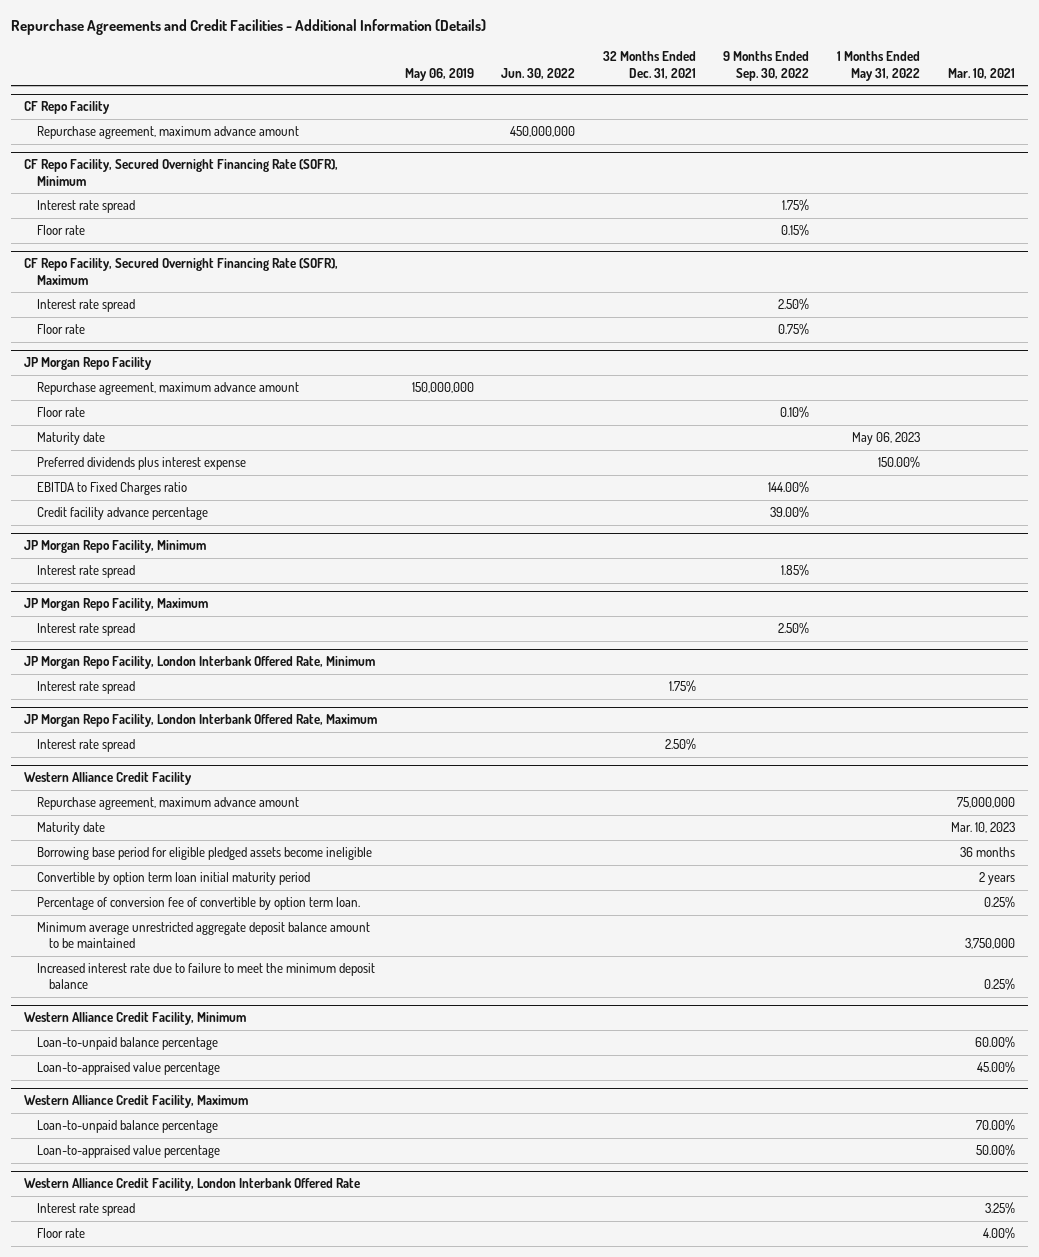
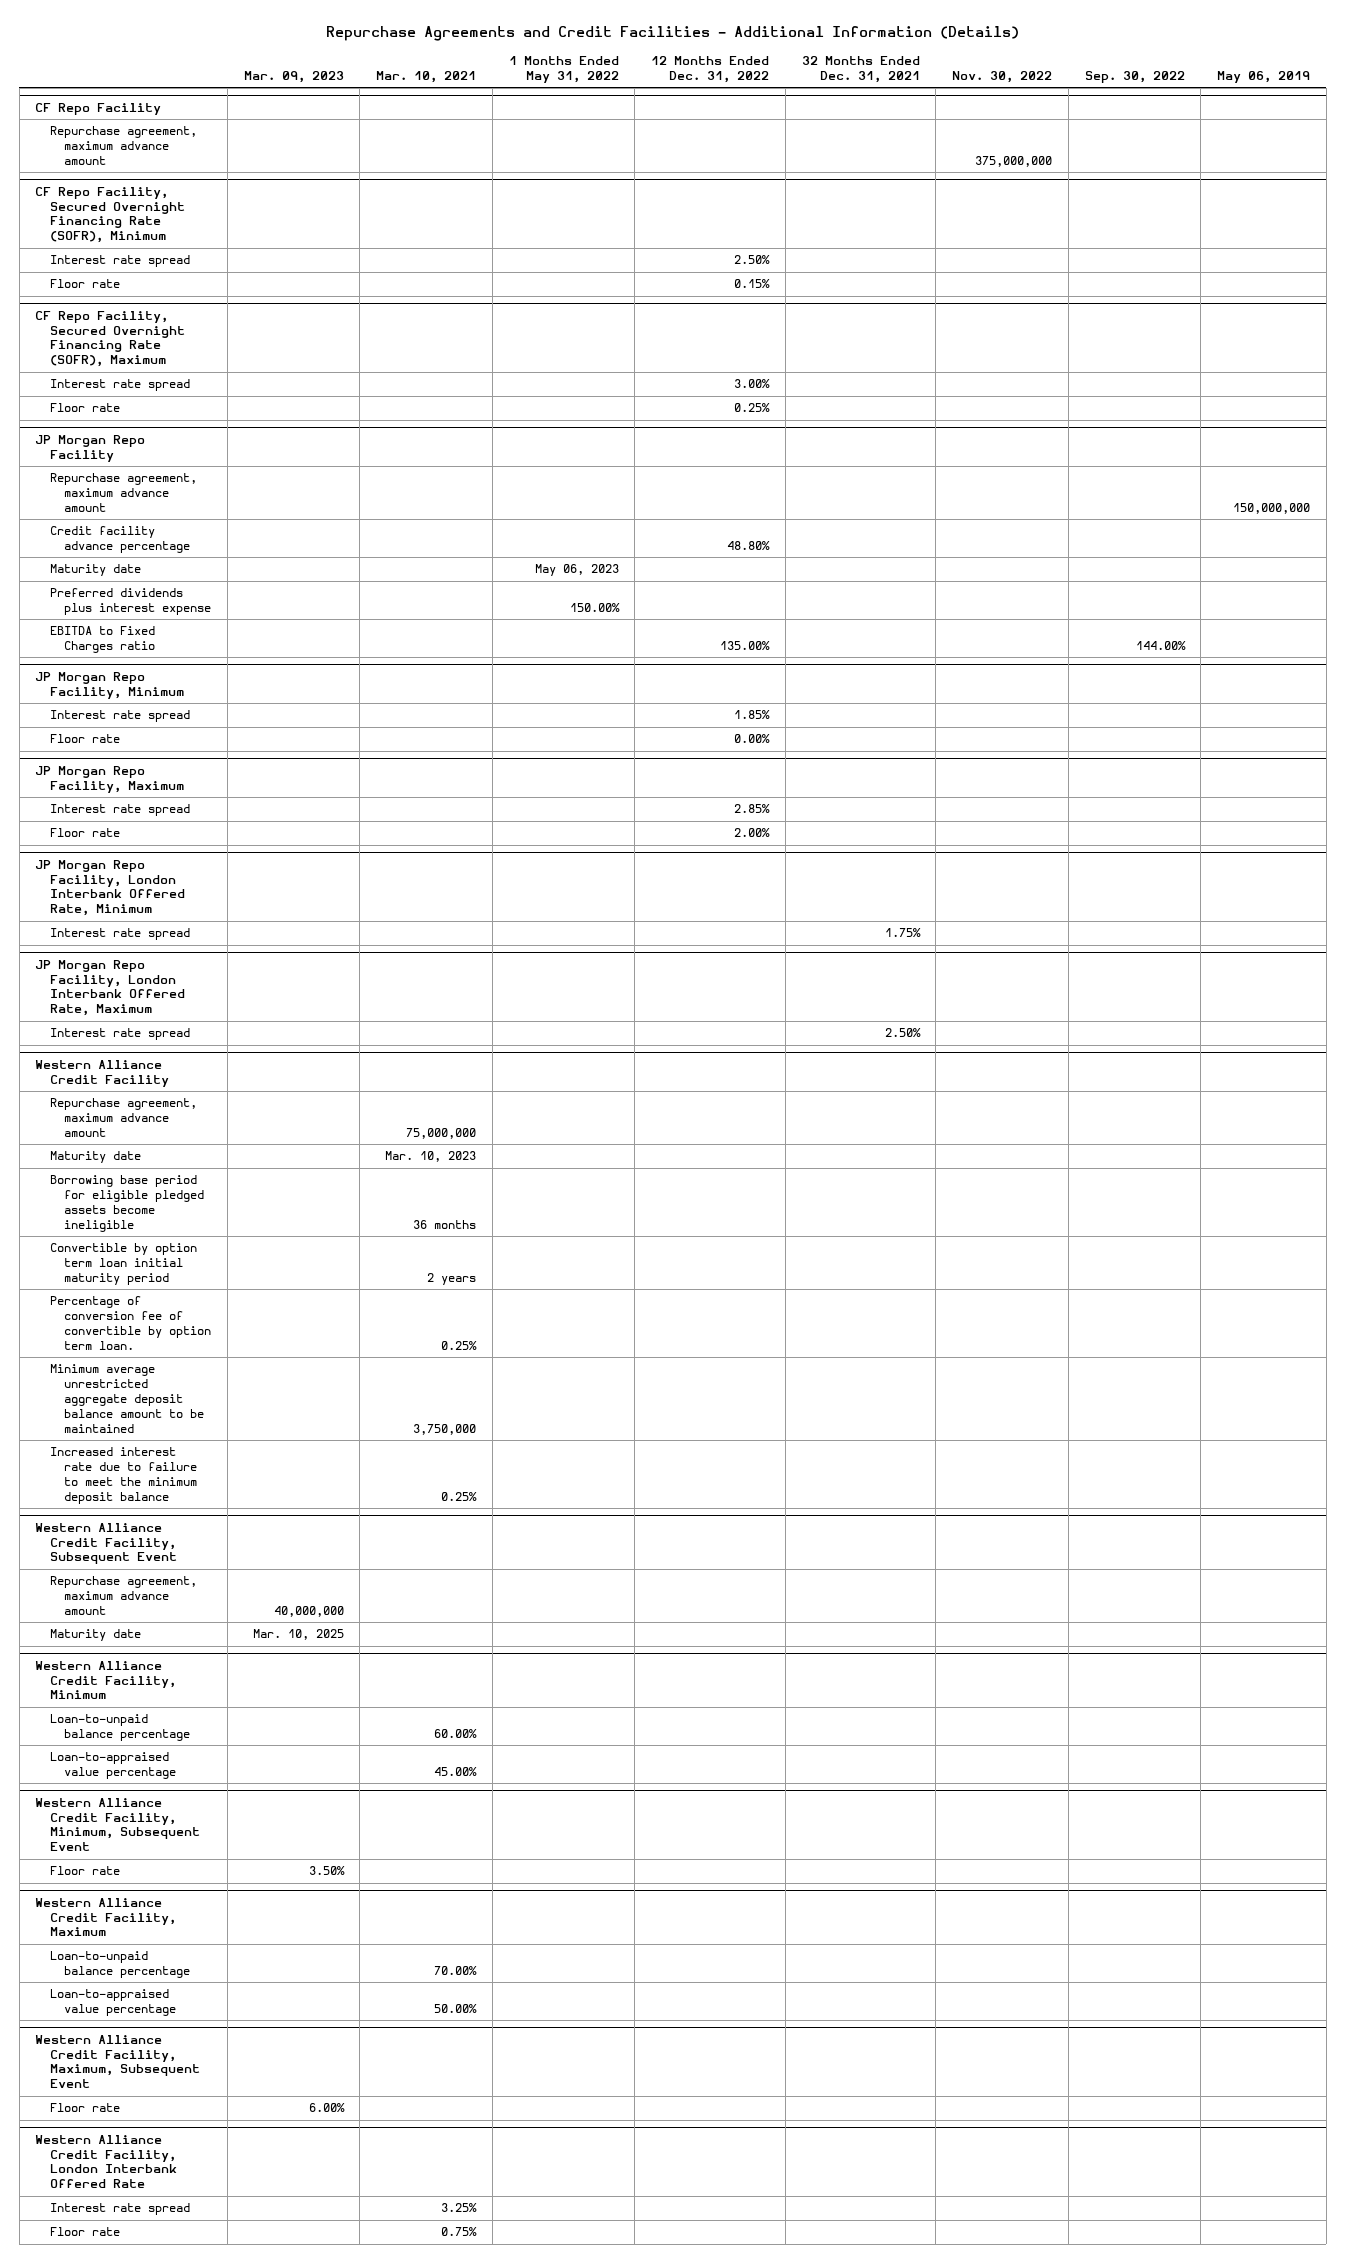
[501,67,576,79] Jun. 30, 2022 -> none
[723,51,810,81] 9 Months Ended Sep. 30, 2022 -> none
none -> [243,71,344,84] Mar. 09, 2023
none -> [651,56,770,84] 12 Months Ended Dec. 31, 2022
none -> [952,71,1053,84] Nov. 30, 2022
none -> [1084,71,1185,84] Sep. 30, 2022
[36,407,85,418] Floor rate -> none
[36,507,208,521] Credit facility advance percentage -> [49,526,191,554] Credit facility advance percentage
none -> [49,734,120,744] Floor rate
none -> [49,828,120,838] Floor rate
none -> [35,1522,177,1565] Western Alliance Credit Facility, Subsequent Event
none -> [49,1576,197,1615] Repurchase agreement, maximum advance amount
none -> [49,1629,141,1642] Maturity date
none -> [35,1797,200,1852] Western Alliance Credit Facility, Minimum, Subsequent Event
none -> [49,1866,120,1876] Floor rate
none -> [35,2034,200,2089] Western Alliance Credit Facility, Maximum, Subsequent Event
none -> [49,2103,120,2113] Floor rate
[982,1227,1015,1240] 4.00% -> [441,2227,478,2237] 0.75%

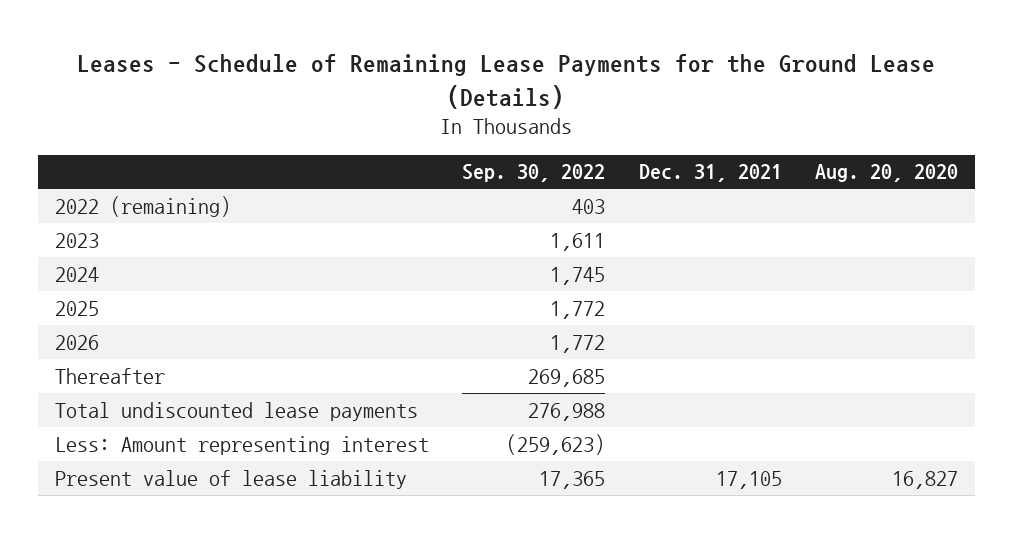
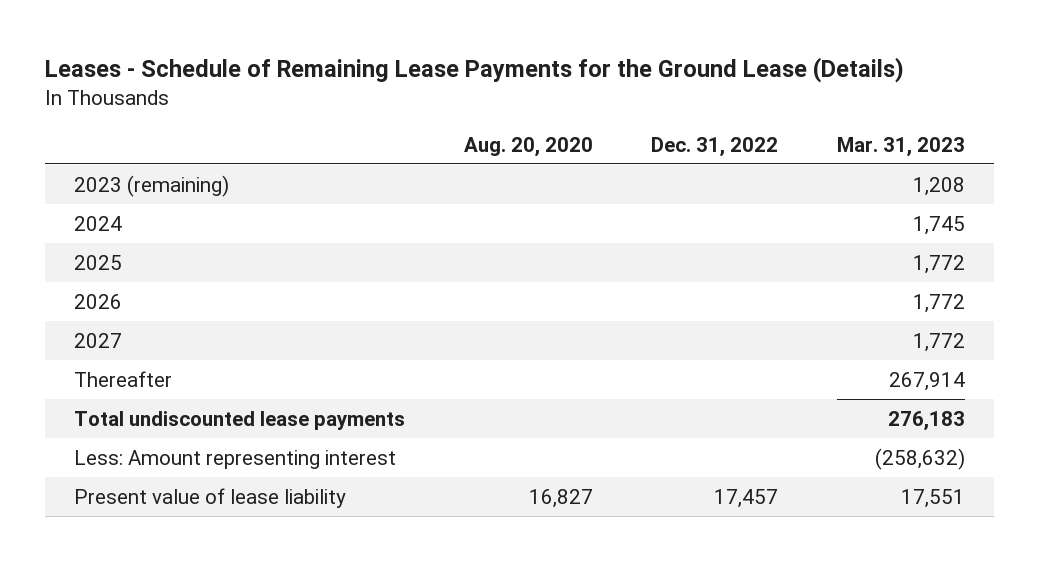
[462,164,606,183] Sep. 30, 2022 -> none
[638,164,782,183] Dec. 31, 2021 -> none
none -> [651,136,779,157] Dec. 31, 2022
none -> [837,136,966,157] Mar. 31, 2023
[55,232,100,248] 2023 -> none
[55,195,232,217] 2022 (remaining) -> [73,174,229,197] 2023 (remaining)
none -> [73,332,122,348] 2027

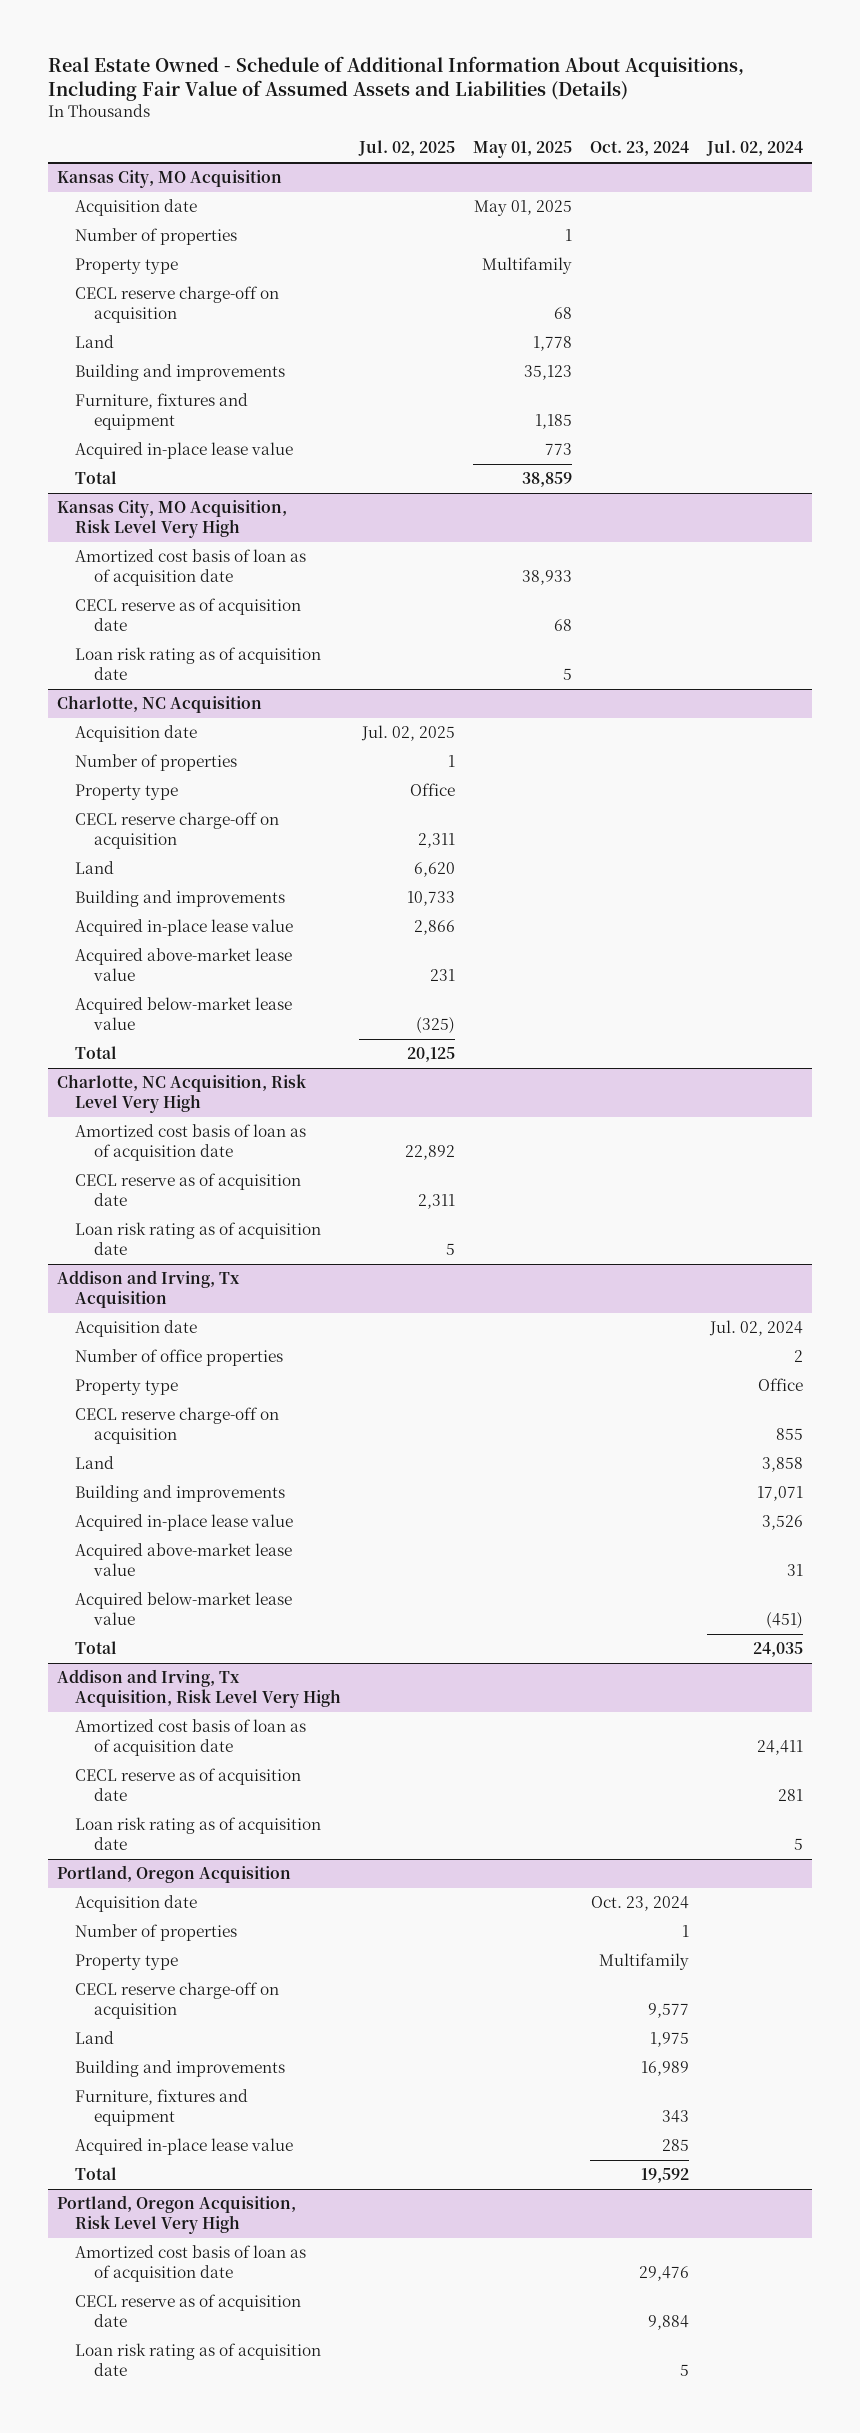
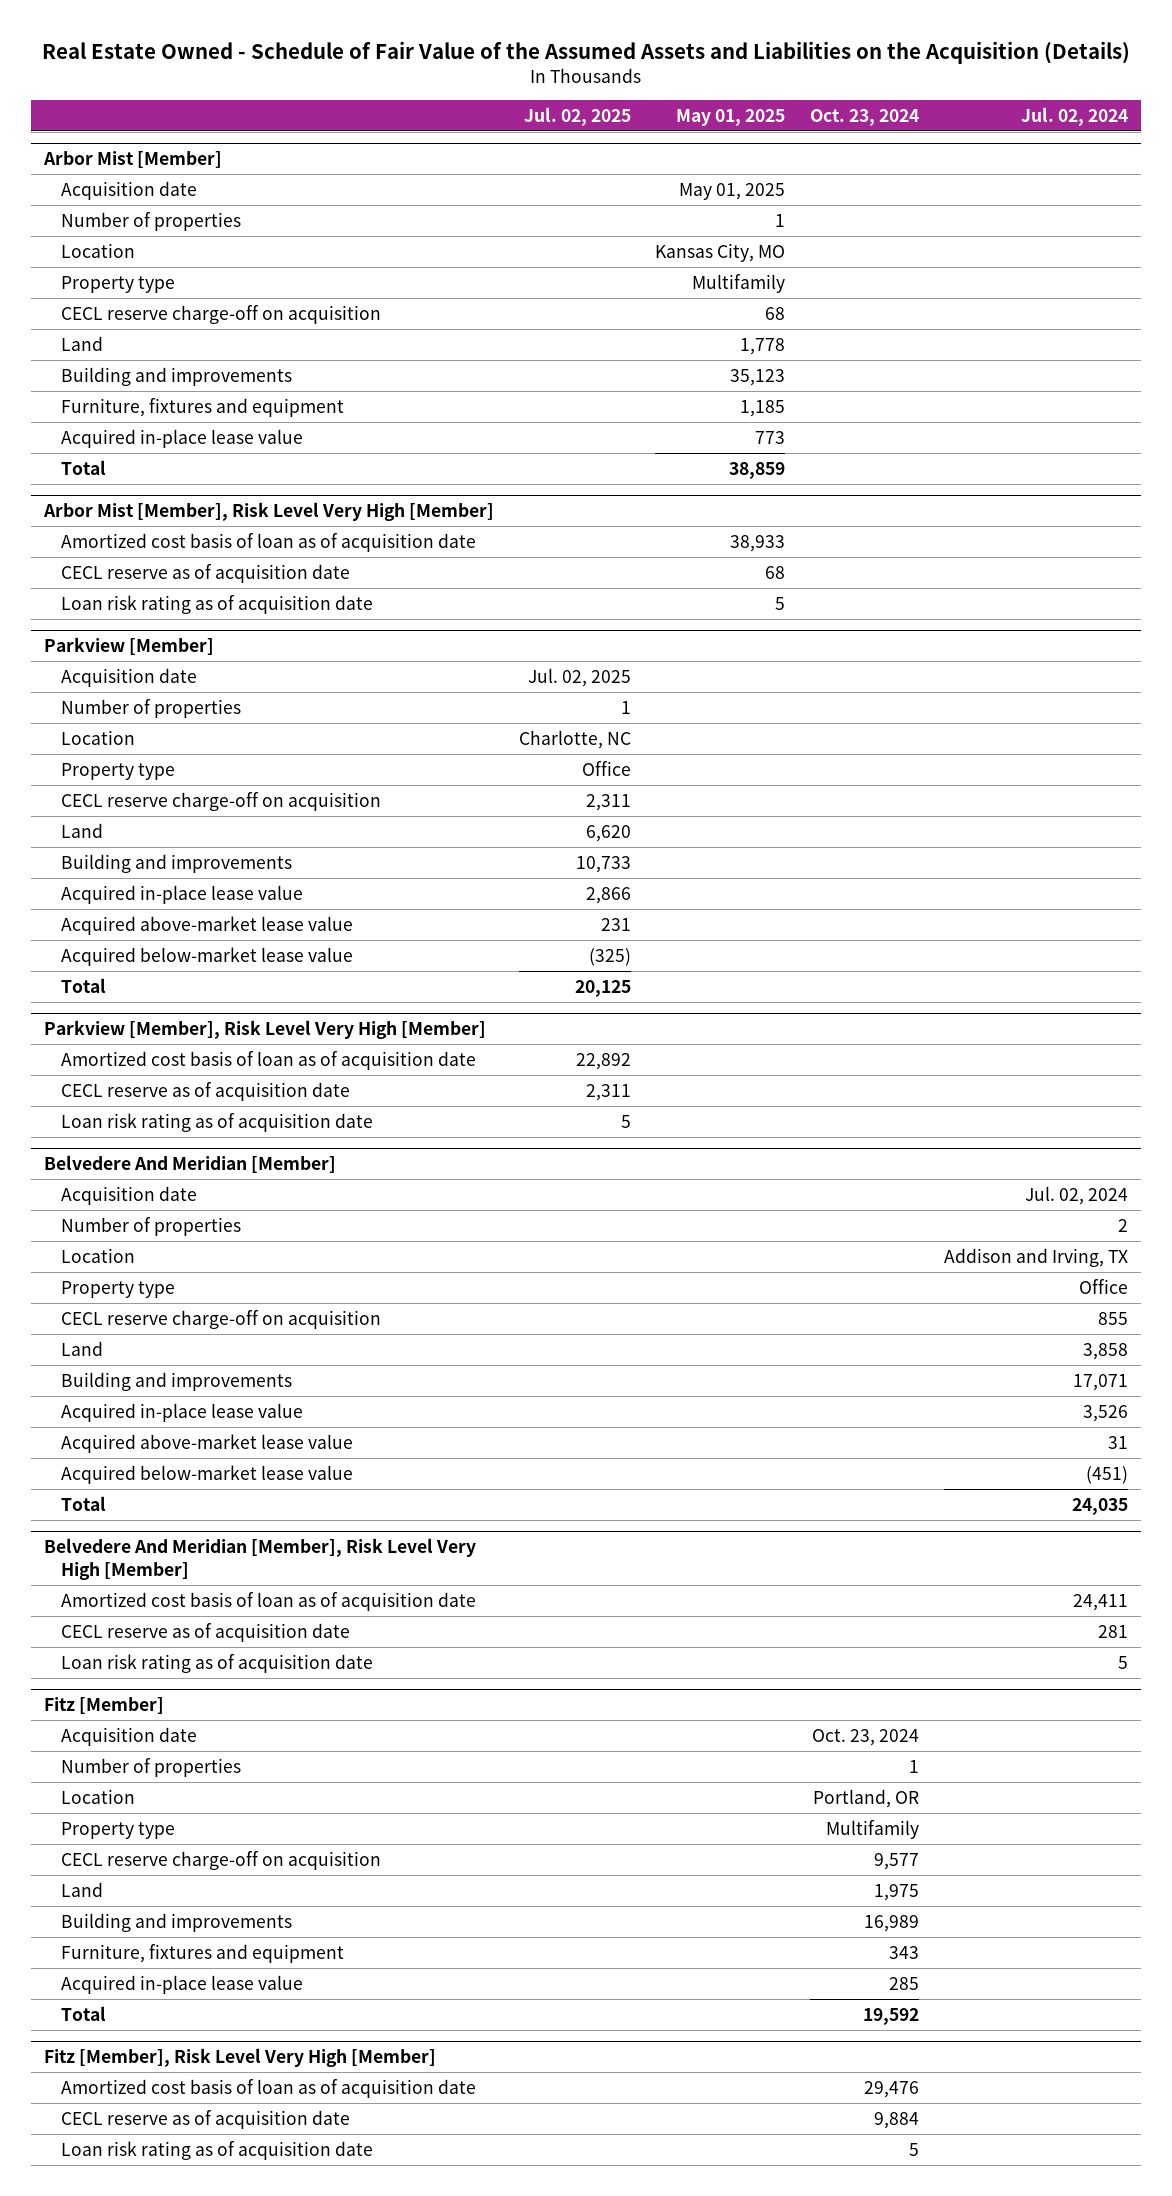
[47,55,744,102] Real Estate Owned - Schedule of Additional Information About Acquisitions, Including Fair Value of Assumed Assets and Liabilities (Details) -> [41,40,1130,64] Real Estate Owned - Schedule of Fair Value of the Assumed Assets and Liabilities on the Acquisition (Details)
[56,170,282,189] Kansas City, MO Acquisition -> [42,151,222,169] Arbor Mist [Member]
none -> [60,242,135,258] Location
[56,500,287,539] Kansas City, MO Acquisition, Risk Level Very High -> [42,502,494,522] Arbor Mist [Member], Risk Level Very High [Member]
[56,695,262,714] Charlotte, NC Acquisition -> [43,637,214,656] Parkview [Member]
none -> [60,729,135,745] Location
[56,1074,307,1114] Charlotte, NC Acquisition, Risk Level Very High -> [43,1020,486,1040] Parkview [Member], Risk Level Very High [Member]
[56,1270,240,1309] Addison and Irving, Tx Acquisition -> [43,1155,336,1174] Belvedere And Meridian [Member]
[75,1349,284,1367] Number of office properties -> [60,1216,241,1236] Number of properties
none -> [60,1247,135,1263] Location
[56,1669,342,1709] Addison and Irving, Tx Acquisition, Risk Level Very High -> [43,1538,476,1580] Belvedere And Meridian [Member], Risk Level Very High [Member]
[56,1865,291,1884] Portland, Oregon Acquisition -> [43,1697,164,1715] Fitz [Member]
none -> [60,1788,135,1804] Location
[56,2195,296,2235] Portland, Oregon Acquisition, Risk Level Very High -> [43,2048,436,2068] Fitz [Member], Risk Level Very High [Member]

